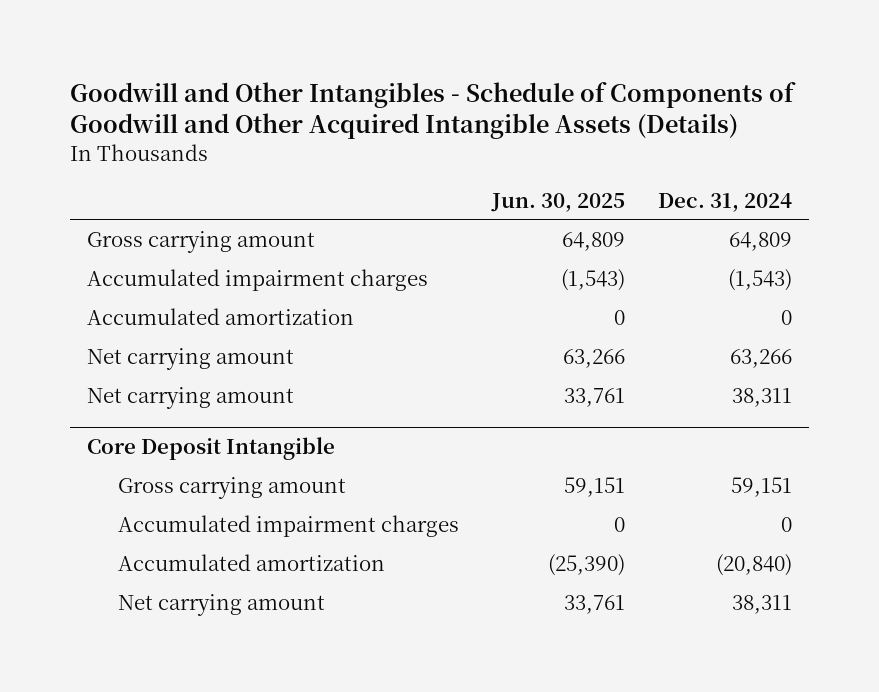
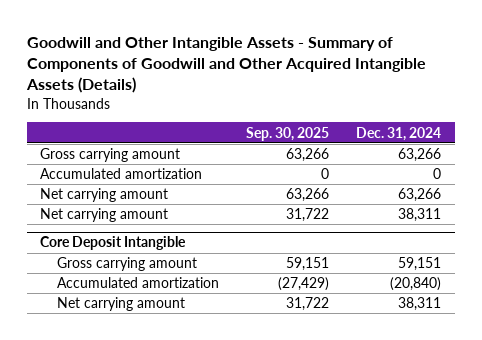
[70,81,797,140] Goodwill and Other Intangibles - Schedule of Components of Goodwill and Other Acquired Intangible Assets (Details) -> [25,36,426,94] Goodwill and Other Intangible Assets - Summary of Components of Goodwill and Other Acquired Intangible Assets (Details)
[490,192,625,212] Jun. 30, 2025 -> none
none -> [246,126,330,141] Sep. 30, 2025
[86,268,428,291] Accumulated impairment charges -> none
[729,231,793,251] 64,809 -> [398,148,442,163] 63,266
[117,514,459,537] Accumulated impairment charges -> none

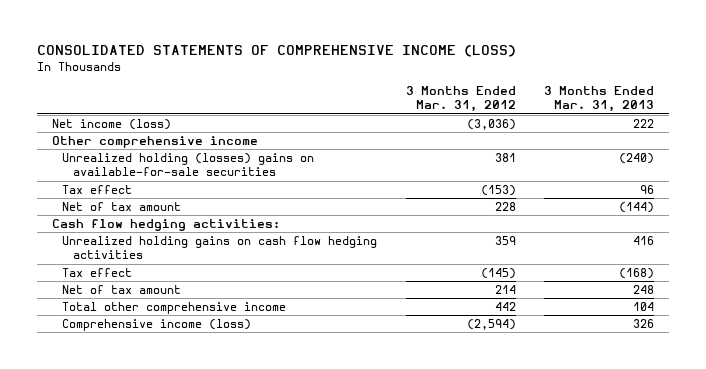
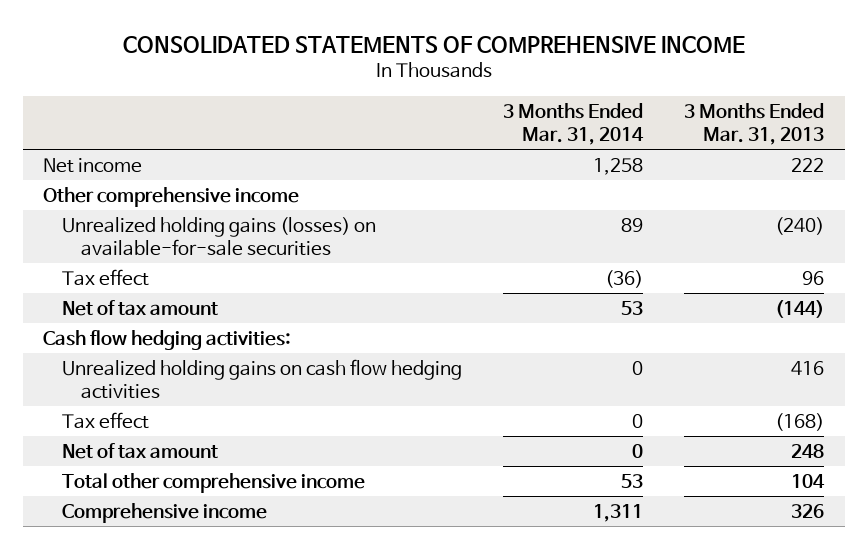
[37,45,517,58] CONSOLIDATED STATEMENTS OF COMPREHENSIVE INCOME (LOSS) -> [122,35,745,53] CONSOLIDATED STATEMENTS OF COMPREHENSIVE INCOME
[405,86,516,113] 3 Months Ended Mar. 31, 2012 -> none
none -> [503,102,645,145] 3 Months Ended Mar. 31, 2014
[51,119,171,131] Net income (loss) -> [43,157,143,173] Net income
[62,153,315,177] Unrealized holding (losses) gains on available-for-sale securities -> [62,216,377,256] Unrealized holding gains (losses) on available-for-sale securities
[62,319,252,332] Comprehensive income (loss) -> [62,502,268,523] Comprehensive income

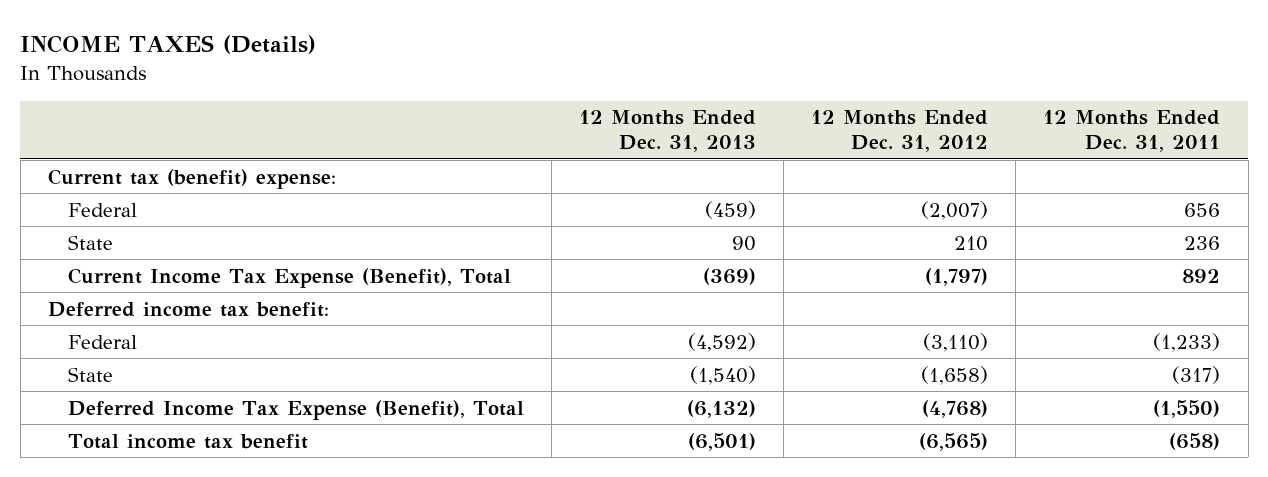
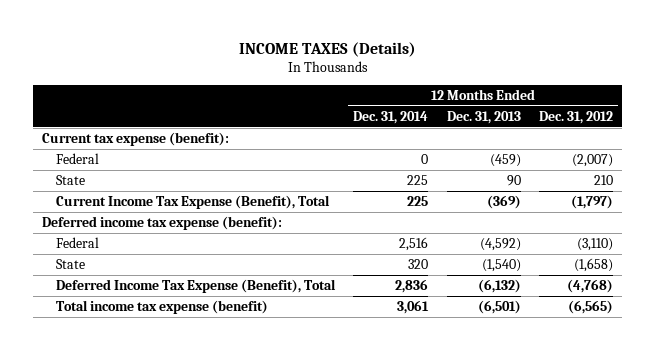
[1043,110,1221,153] 12 Months Ended Dec. 31, 2011 -> none
none -> [353,110,429,124] Dec. 31, 2014
[47,168,336,189] Current tax (benefit) expense: -> [42,131,230,146] Current tax expense (benefit):
[47,301,329,317] Deferred income tax benefit: -> [42,215,283,230] Deferred income tax expense (benefit):
[67,433,308,449] Total income tax benefit -> [55,299,268,314] Total income tax expense (benefit)

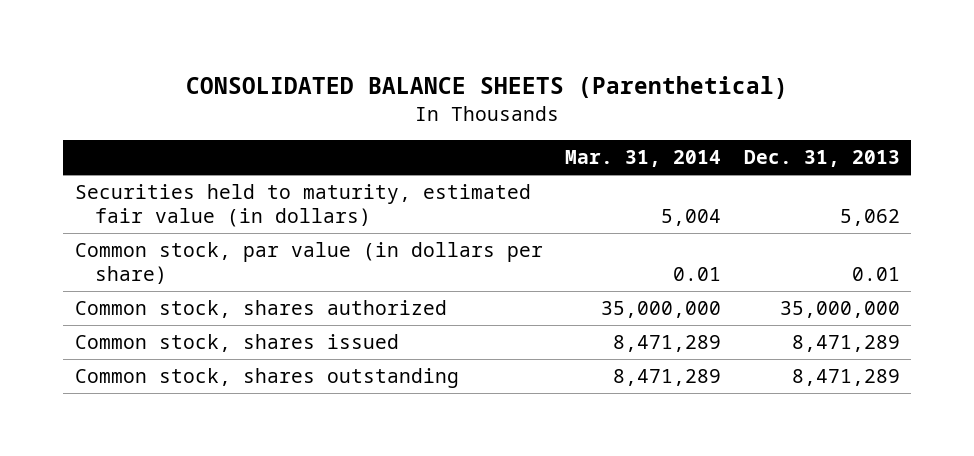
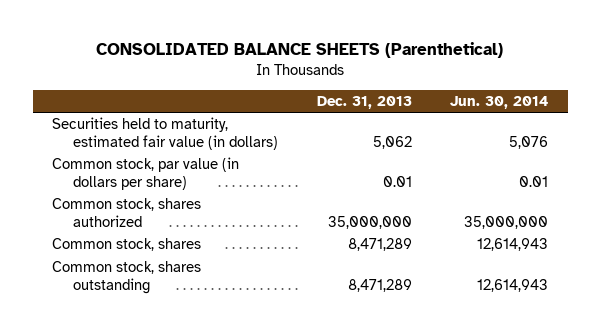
[565,150,722,168] Mar. 31, 2014 -> none
none -> [450,95,549,109] Jun. 30, 2014
[74,334,399,353] Common stock, shares issued -> [51,238,201,252] Common stock, shares

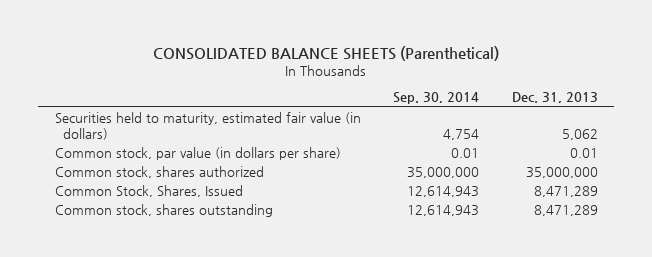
[450,95,549,109] Jun. 30, 2014 -> none
none -> [393,92,480,105] Sep. 30, 2014
[51,238,201,252] Common stock, shares -> [54,185,243,198] Common Stock, Shares, Issued

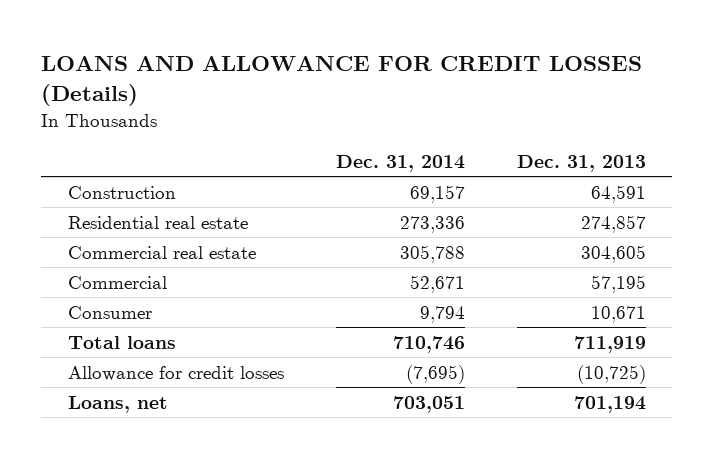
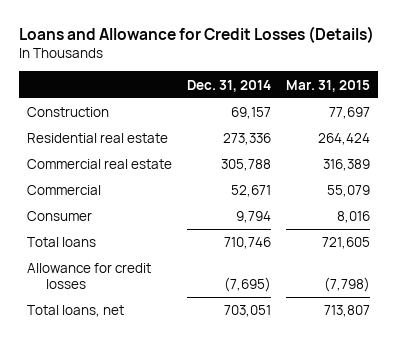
[41,56,643,106] LOANS AND ALLOWANCE FOR CREDIT LOSSES (Details) -> [19,25,375,43] Loans and Allowance for Credit Losses (Details)
[517,154,647,172] Dec. 31, 2013 -> none
none -> [286,79,371,92] Mar. 31, 2015
[67,395,168,413] Loans, net -> [26,305,124,318] Total loans, net

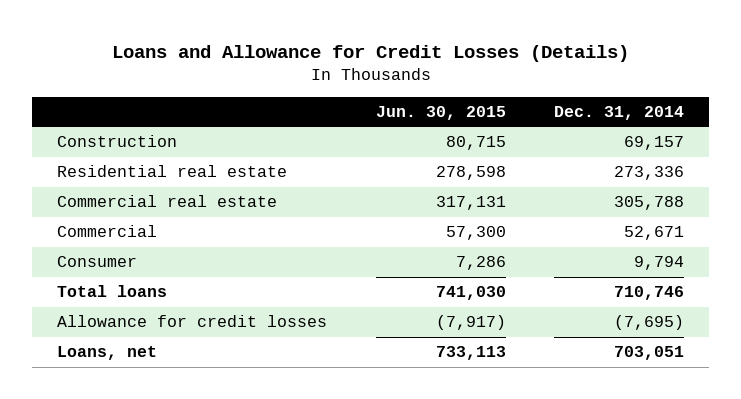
[286,79,371,92] Mar. 31, 2015 -> none
none -> [375,105,506,120] Jun. 30, 2015
[26,305,124,318] Total loans, net -> [56,346,157,361] Loans, net

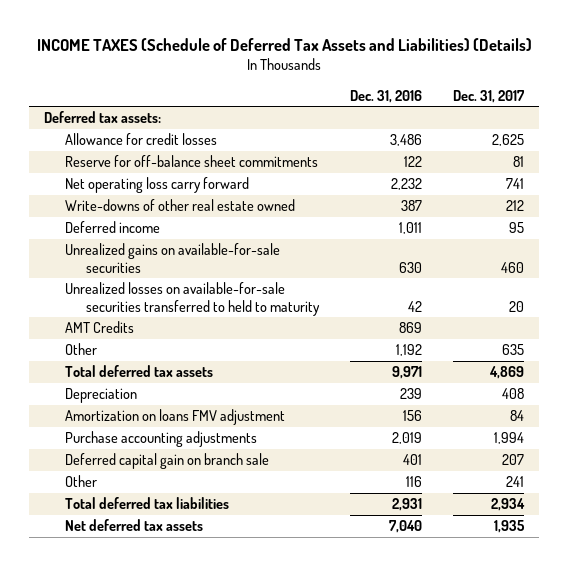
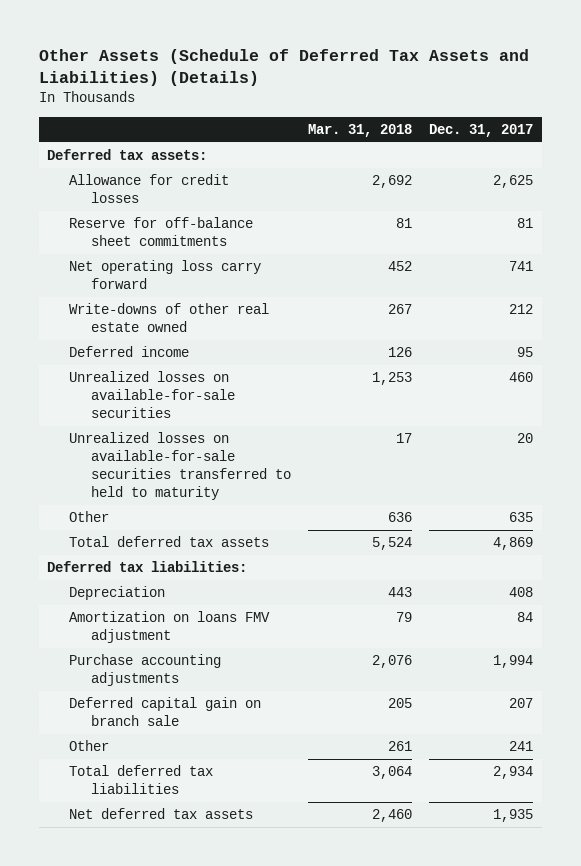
[37,38,533,52] INCOME TAXES (Schedule of Deferred Tax Assets and Liabilities) (Details) -> [38,49,529,87] Other Assets (Schedule of Deferred Tax Assets and Liabilities) (Details)
[349,89,422,103] Dec. 31, 2016 -> none
none -> [308,123,413,137] Mar. 31, 2018
[65,243,281,273] Unrealized gains on available-for-sale securities -> [69,371,236,419] Unrealized losses on available-for-sale securities
[65,321,135,334] AMT Credits -> none
none -> [47,561,248,573] Deferred tax liabilities:

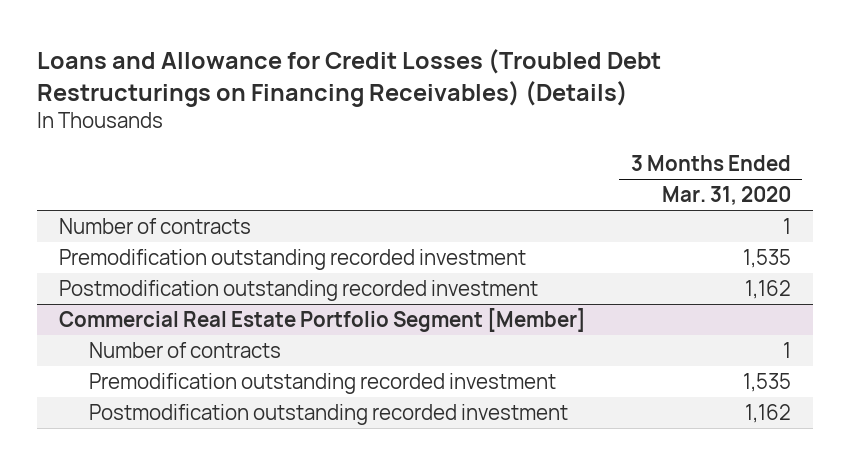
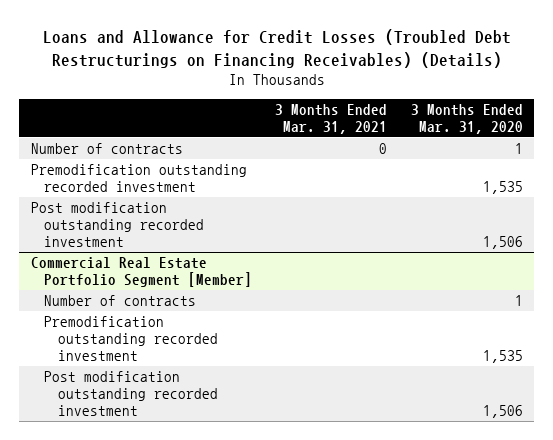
none -> [275,103,388,134] 3 Months Ended Mar. 31, 2021
[59,279,539,301] Postmodification outstanding recorded investment -> [30,202,205,248] Post modification outstanding recorded investment
[744,279,791,299] 1,162 -> [482,236,523,250] 1,506
[88,403,568,425] Postmodification outstanding recorded investment -> [44,371,218,417] Post modification outstanding recorded investment
[744,403,791,423] 1,162 -> [482,405,523,419] 1,506

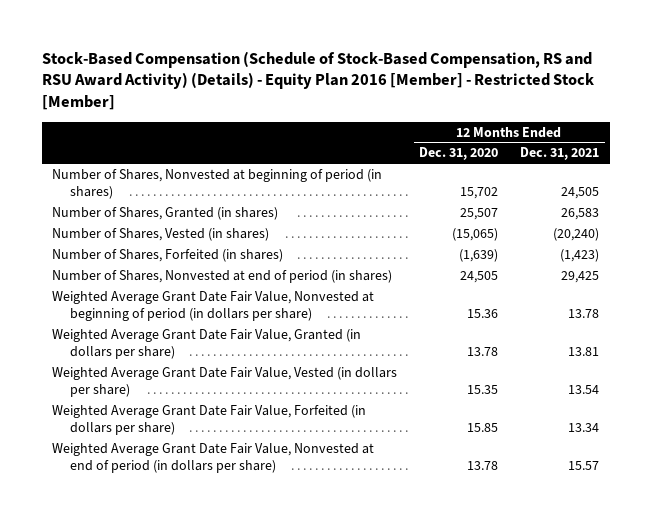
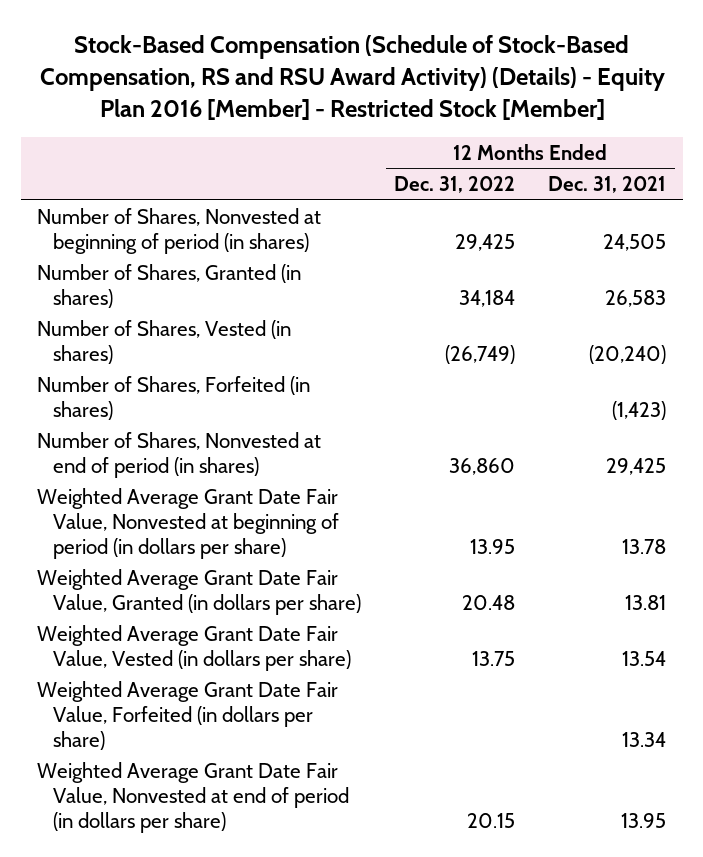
[419,147,499,161] Dec. 31, 2020 -> none
none -> [394,176,516,194] Dec. 31, 2022
[568,460,600,470] 15.57 -> [621,812,667,828] 13.95

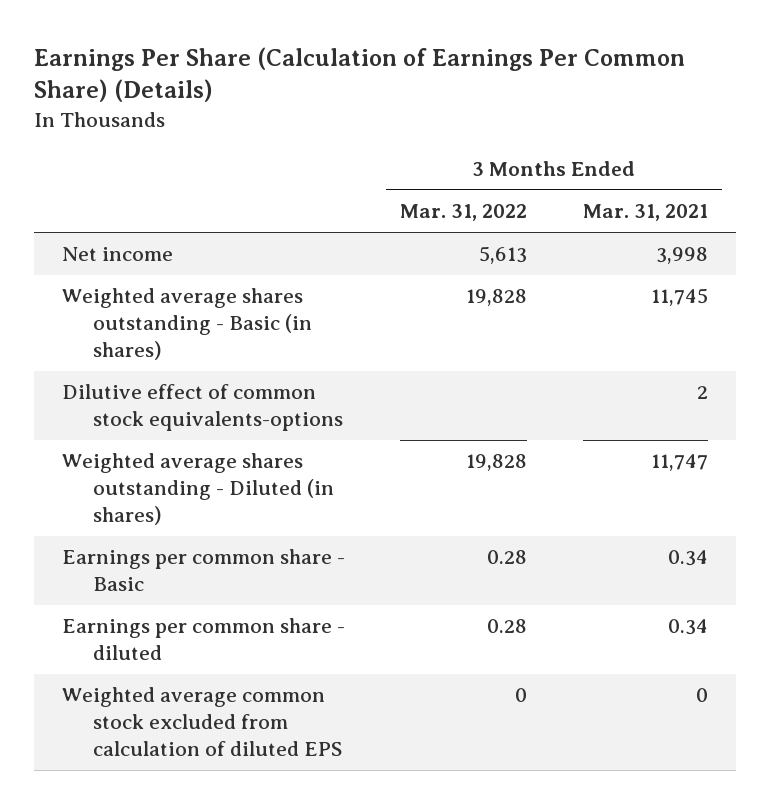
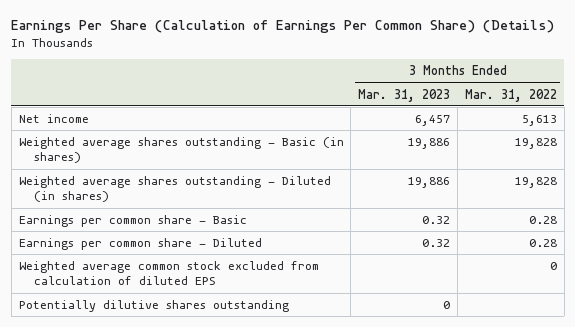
[583,204,709,222] Mar. 31, 2021 -> none
none -> [358,88,451,102] Mar. 31, 2023
[61,384,343,432] Dilutive effect of common stock equivalents-options -> none
[61,618,345,661] Earnings per common share - diluted -> [18,237,262,250] Earnings per common share - Diluted
none -> [18,299,289,312] Potentially dilutive shares outstanding

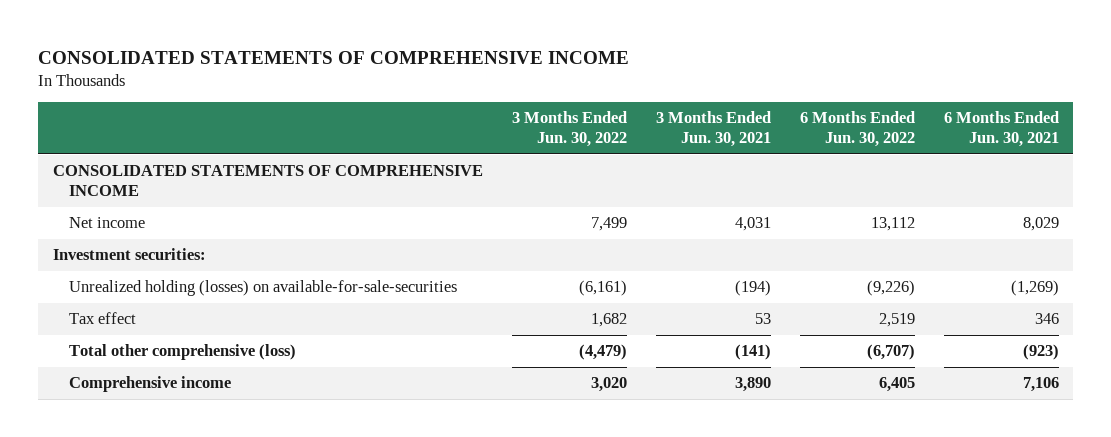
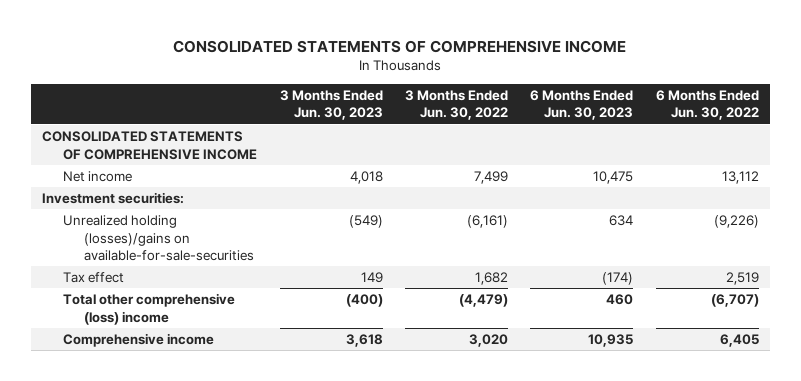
[655,111,771,148] 3 Months Ended Jun. 30, 2021 -> none
[943,111,1059,148] 6 Months Ended Jun. 30, 2021 -> none
none -> [279,89,383,121] 3 Months Ended Jun. 30, 2023
none -> [530,89,634,121] 6 Months Ended Jun. 30, 2023
[68,280,457,297] Unrealized holding (losses) on available-for-sale-securities -> [63,215,255,262] Unrealized holding (losses)/gains on available-for-sale-securities
[68,344,296,361] Total other comprehensive (loss) -> [63,293,236,325] Total other comprehensive (loss) income

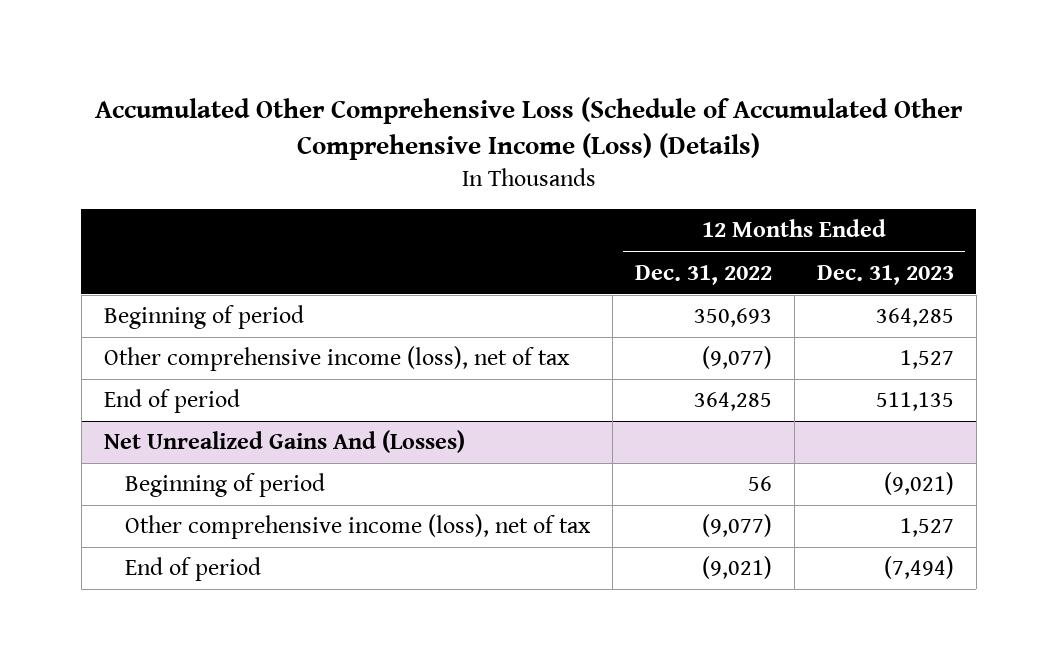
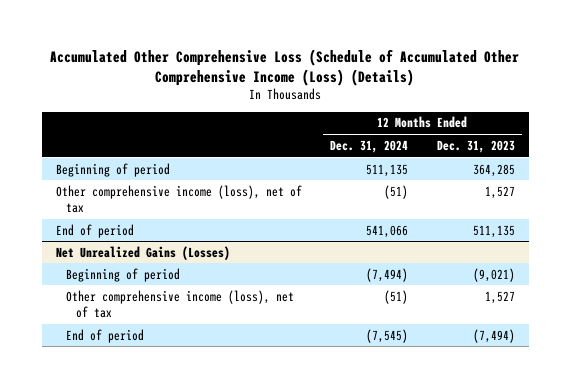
[634,264,772,285] Dec. 31, 2022 -> none
none -> [330,139,409,153] Dec. 31, 2024
[104,430,466,454] Net Unrealized Gains And (Losses) -> [55,245,230,260] Net Unrealized Gains (Losses)

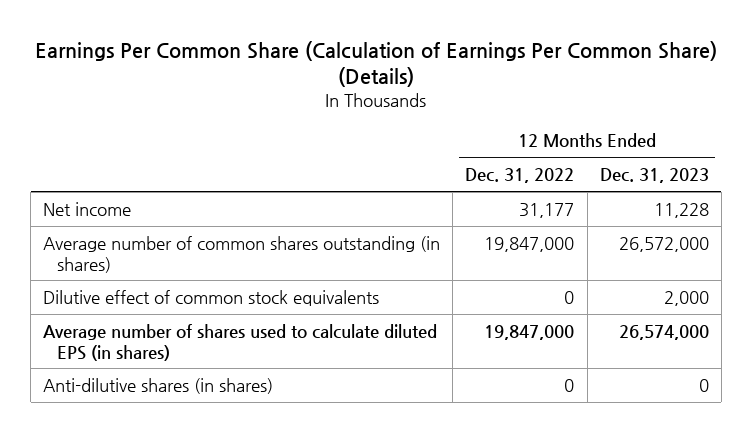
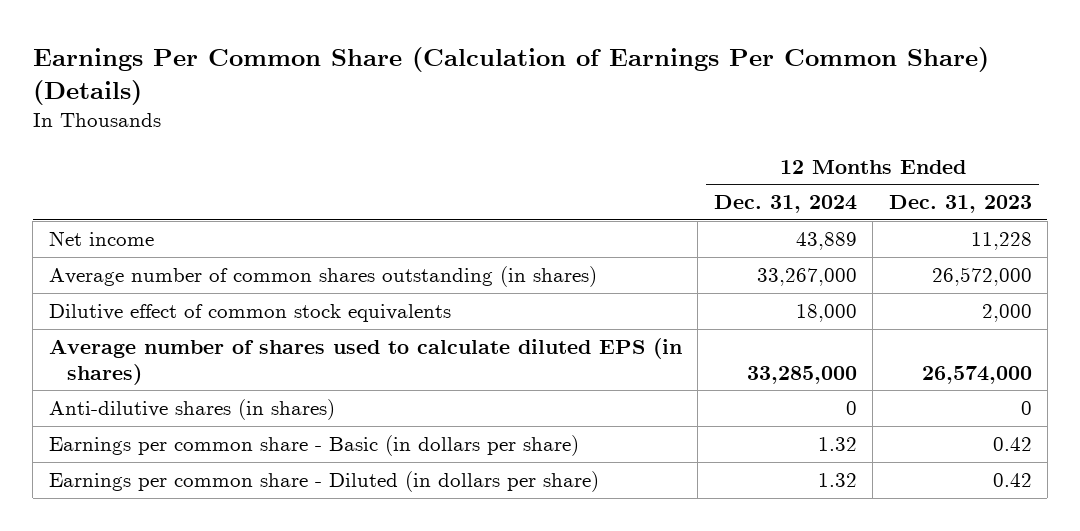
[465,168,575,184] Dec. 31, 2022 -> none
none -> [713,195,857,214] Dec. 31, 2024
none -> [48,435,579,457] Earnings per common share - Basic (in dollars per share)
none -> [48,471,599,493] Earnings per common share - Diluted (in dollars per share)

